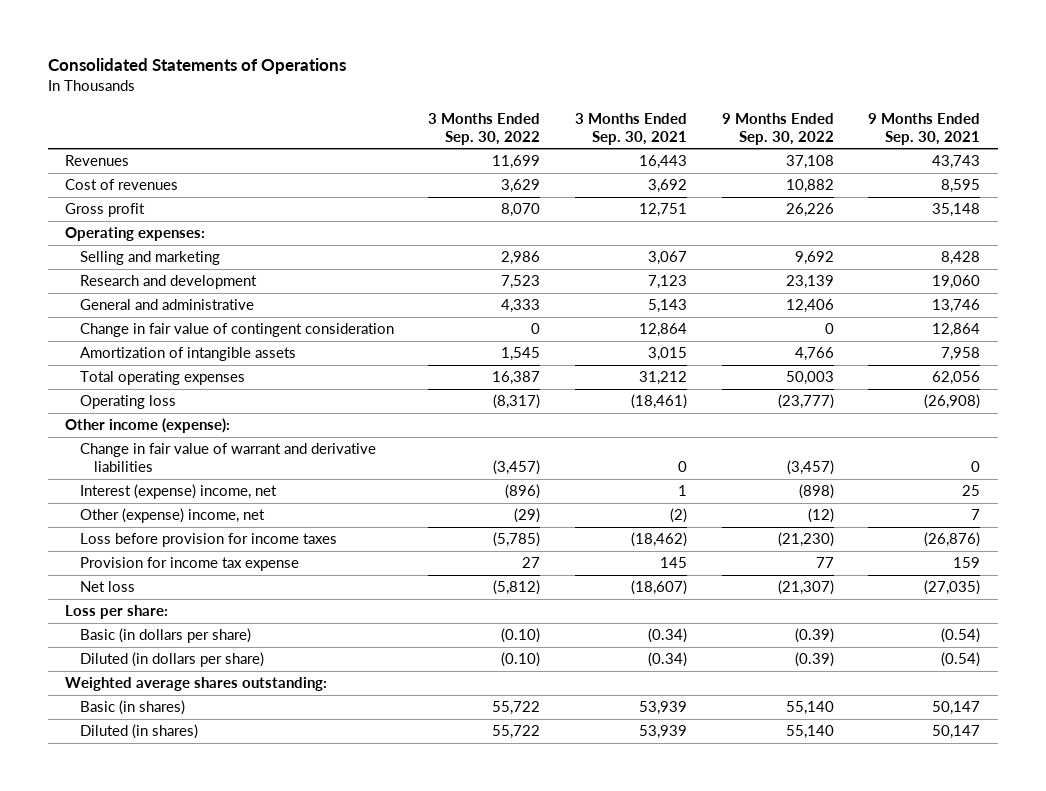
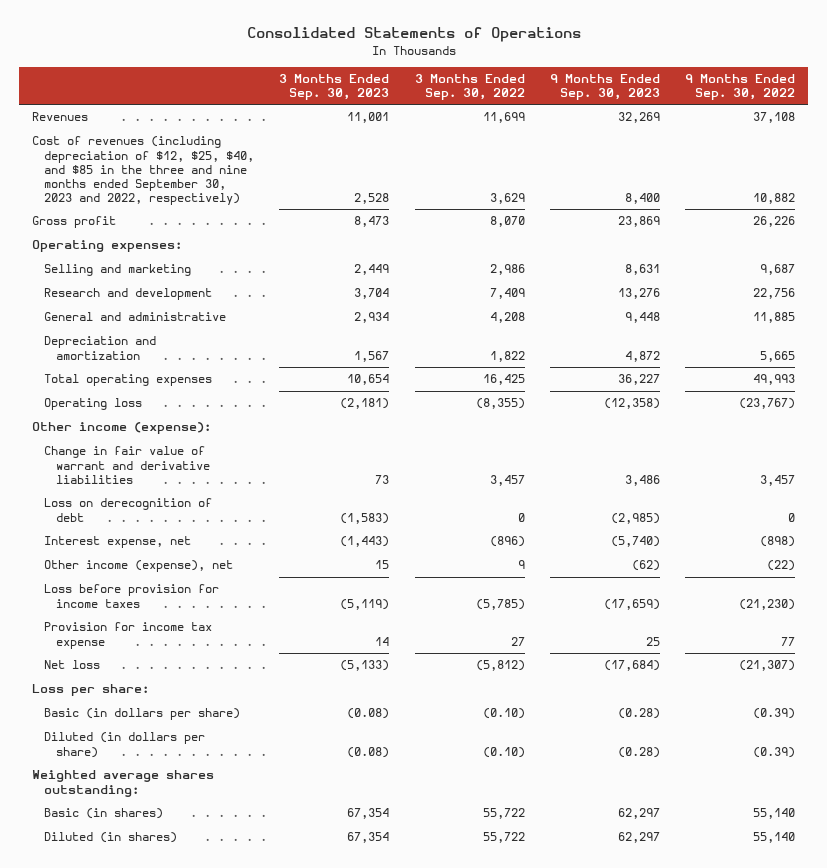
[575,112,688,145] 3 Months Ended Sep. 30, 2021 -> none
[868,112,981,145] 9 Months Ended Sep. 30, 2021 -> none
none -> [279,73,390,101] 3 Months Ended Sep. 30, 2023
none -> [549,73,660,101] 9 Months Ended Sep. 30, 2023
[65,179,179,191] Cost of revenues -> [32,136,254,206] Cost of revenues (including depreciation of $12, $25, $40, and $85 in the three and nine months ended September 30, 2023 and 2022, respectively)
[79,323,394,338] Change in fair value of contingent consideration -> none
[79,347,296,362] Amortization of intangible assets -> none
[794,251,834,266] 9,692 -> [760,264,796,276] 9,687
[501,275,541,290] 7,523 -> [489,288,525,300] 7,409
[785,275,834,290] 23,139 -> [753,288,796,300] 22,756
[501,299,541,314] 4,333 -> [489,312,525,324] 4,208
[785,299,834,314] 12,406 -> [753,312,796,324] 11,885
none -> [43,336,156,360] Depreciation and amortization
[492,371,541,386] 16,387 -> [482,374,525,386] 16,425
[785,371,834,386] 50,003 -> [753,374,796,386] 49,993
[493,394,541,410] (8,317) -> [475,398,525,410] (8,355)
[777,394,834,410] (23,777) -> [739,398,796,410] (23,767)
[493,460,541,476] (3,457) -> [489,474,525,486] 3,457
[786,460,834,476] (3,457) -> [760,474,796,486] 3,457
none -> [43,498,212,522] Loss on derecognition of debt
[79,484,277,500] Interest (expense) income, net -> [43,536,191,549] Interest expense, net
[79,508,265,524] Other (expense) income, net -> [43,560,233,573] Other income (expense), net
[514,508,541,524] (29) -> [517,560,525,570] 9
[807,508,834,524] (12) -> [767,560,796,572] (22)

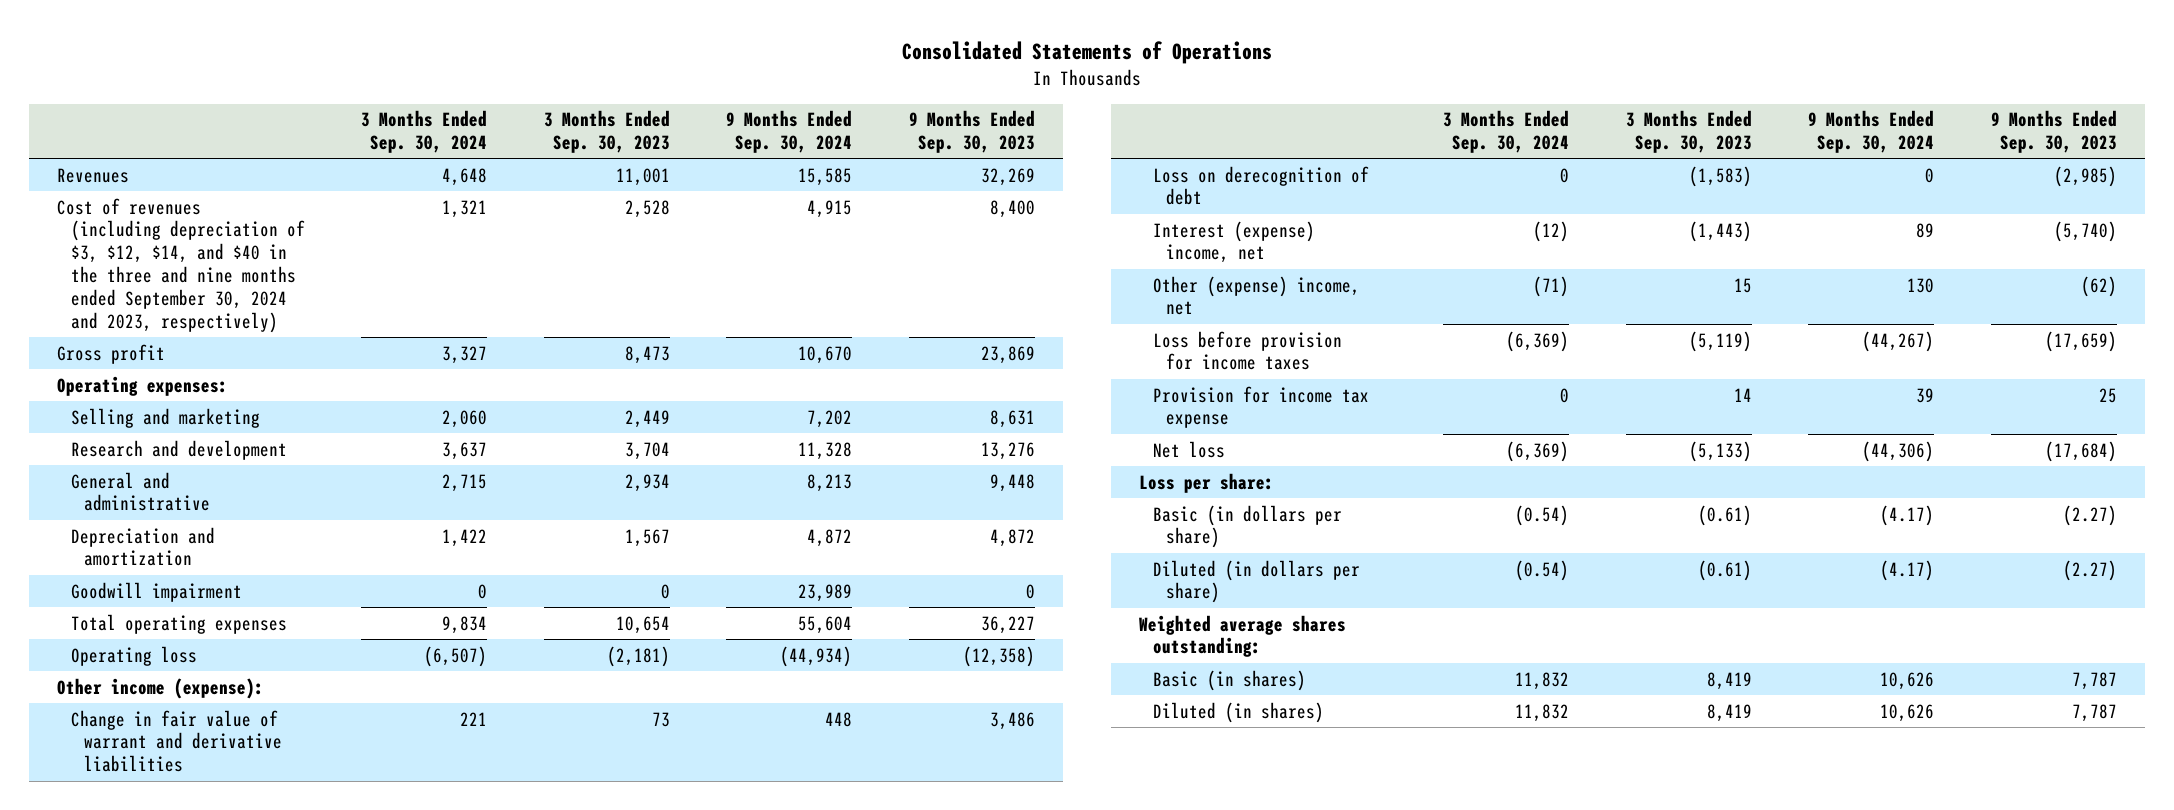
[414,73,525,101] 3 Months Ended Sep. 30, 2022 -> none
[685,73,796,101] 9 Months Ended Sep. 30, 2022 -> none
none -> [361,110,488,154] 3 Months Ended Sep. 30, 2024
none -> [726,110,853,154] 9 Months Ended Sep. 30, 2024
[32,136,254,206] Cost of revenues (including depreciation of $12, $25, $40, and $85 in the three and nine months ended September 30, 2023 and 2022, respectively) -> [57,197,305,334] Cost of revenues (including depreciation of $3, $12, $14, and $40 in the three and nine months ended September 30, 2024 and 2023, respectively)
none -> [70,581,242,602] Goodwill impairment
[43,536,191,549] Interest expense, net -> [1152,220,1315,264] Interest (expense) income, net
[43,560,233,573] Other income (expense), net -> [1152,275,1360,316] Other (expense) income, net
[347,708,390,720] (0.08) -> [1697,504,1752,526] (0.61)
[617,708,660,720] (0.28) -> [2062,504,2117,526] (2.27)
[347,746,390,758] (0.08) -> [1697,559,1752,581] (0.61)
[617,746,660,758] (0.28) -> [2062,559,2117,581] (2.27)
[347,808,390,820] 67,354 -> [1706,671,1752,690] 8,419
[617,808,660,820] 62,297 -> [2071,671,2117,690] 7,787
[347,832,390,844] 67,354 -> [1706,703,1752,722] 8,419
[617,832,660,844] 62,297 -> [2071,703,2117,722] 7,787

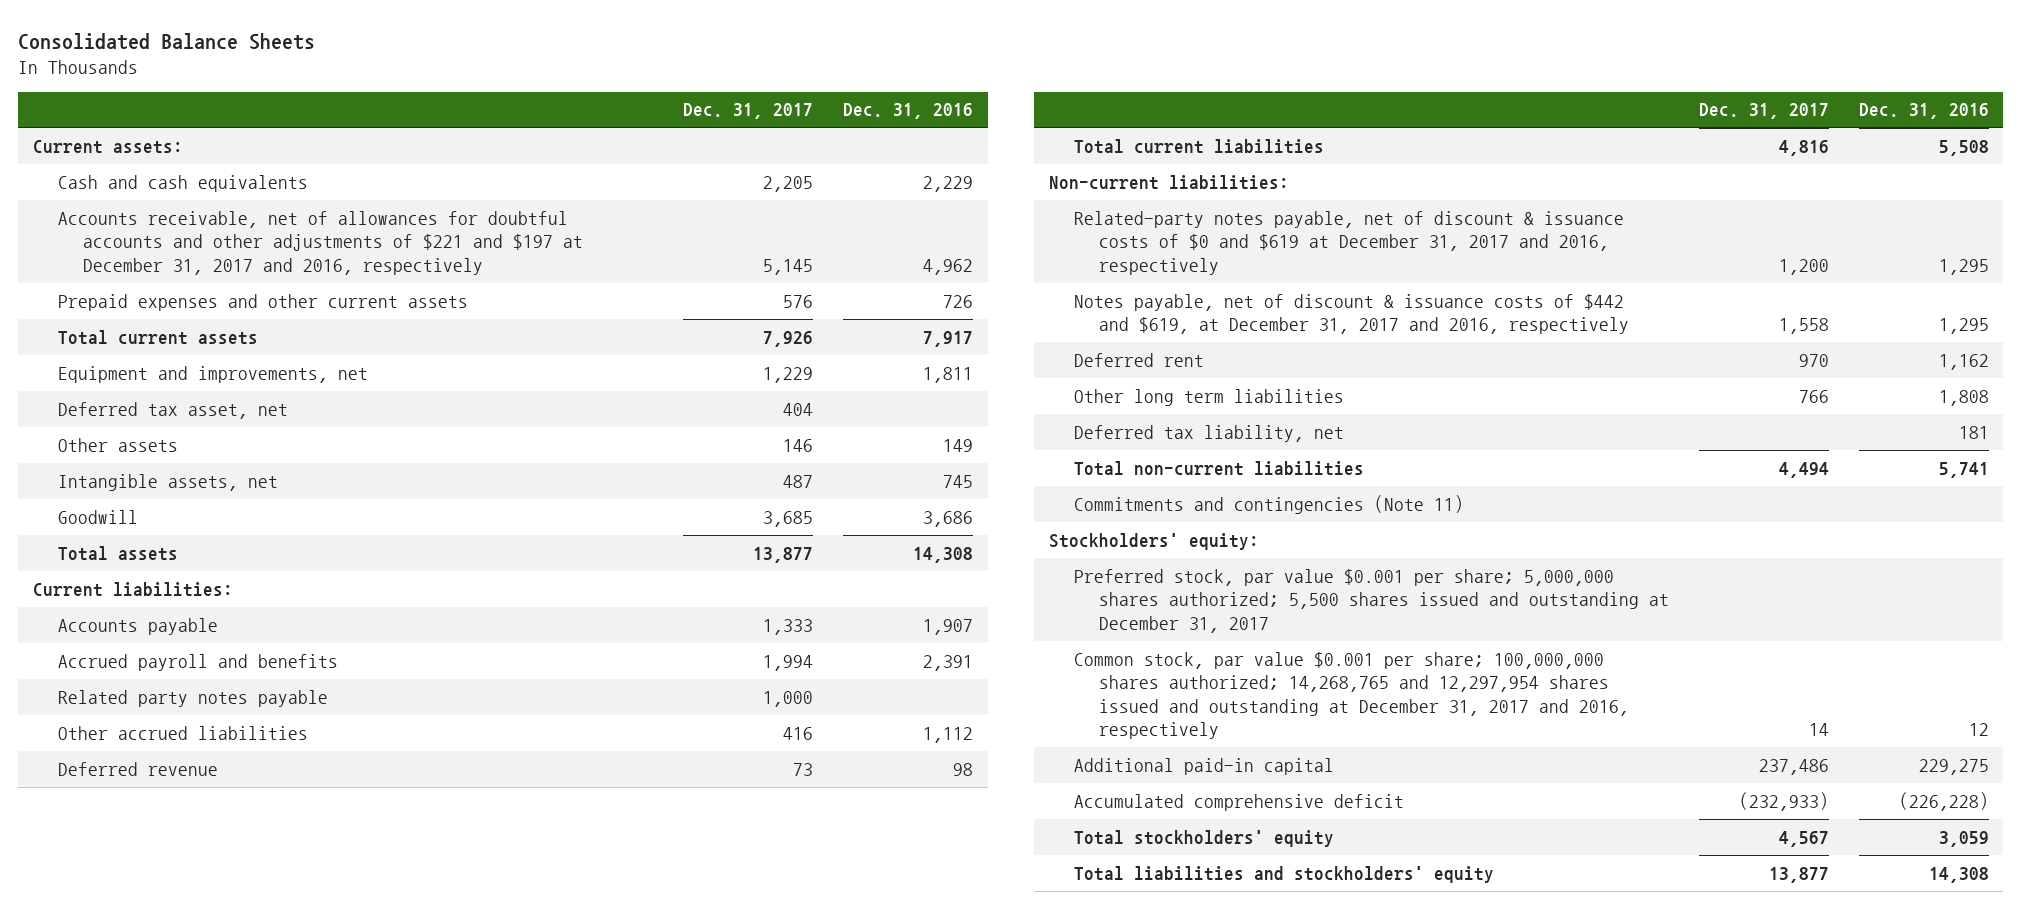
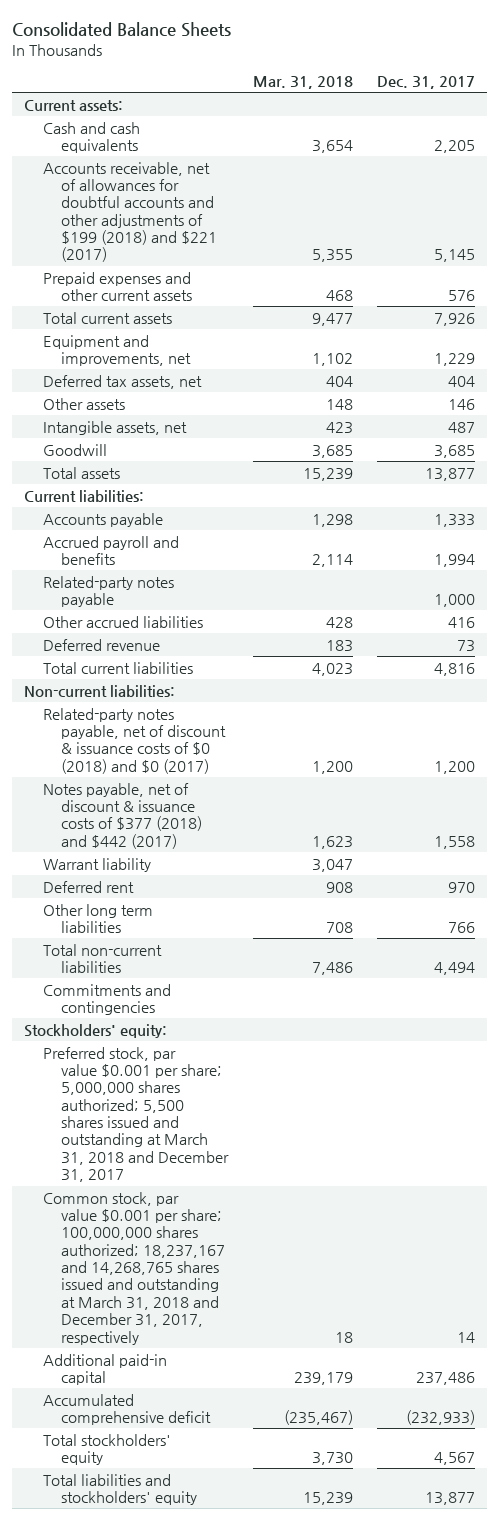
[842,103,973,120] Dec. 31, 2016 -> none
none -> [252,75,353,89] Mar. 31, 2018
[58,210,584,275] Accounts receivable, net of allowances for doubtful accounts and other adjustments of $221 and $197 at December 31, 2017 and 2016, respectively -> [42,161,218,263] Accounts receivable, net of allowances for doubtful accounts and other adjustments of $199 (2018) and $221 (2017)
[58,401,289,419] Deferred tax asset, net -> [42,374,202,389] Deferred tax assets, net
[58,689,329,707] Related party notes payable -> [42,575,174,607] Related-party notes payable
[1074,210,1625,275] Related-party notes payable, net of discount & issuance costs of $0 and $619 at December 31, 2017 and 2016, respectively -> [42,707,227,774] Related-party notes payable, net of discount & issuance costs of $0 (2018) and $0 (2017)
[1074,293,1630,335] Notes payable, net of discount & issuance costs of $442 and $619, at December 31, 2017 and 2016, respectively -> [42,782,203,849] Notes payable, net of discount & issuance costs of $377 (2018) and $442 (2017)
none -> [42,857,151,872] Warrant liability
[1074,424,1345,442] Deferred tax liability, net -> none
[1074,494,1465,514] Commitments and contingencies (Note 11) -> [42,983,171,1015] Commitments and contingencies
[1074,568,1670,633] Preferred stock, par value $0.001 per share; 5,000,000 shares authorized; 5,500 shares issued and outstanding at December 31, 2017 -> [42,1046,230,1183] Preferred stock, par value $0.001 per share; 5,000,000 shares authorized; 5,500 shares issued and outstanding at March 31, 2018 and December 31, 2017
[1074,651,1630,740] Common stock, par value $0.001 per share; 100,000,000 shares authorized; 14,268,765 and 12,297,954 shares issued and outstanding at December 31, 2017 and 2016, respectively -> [42,1191,226,1345] Common stock, par value $0.001 per share; 100,000,000 shares authorized; 18,237,167 and 14,268,765 shares issued and outstanding at March 31, 2018 and December 31, 2017, respectively

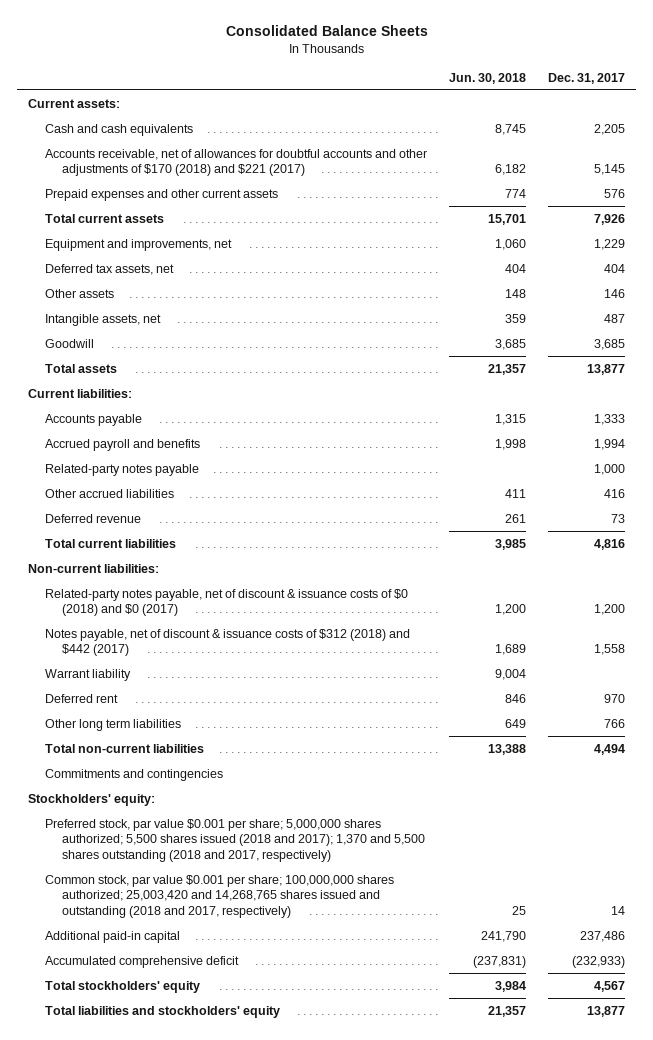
[252,75,353,89] Mar. 31, 2018 -> none
none -> [449,72,527,84] Jun. 30, 2018
[42,161,218,263] Accounts receivable, net of allowances for doubtful accounts and other adjustments of $199 (2018) and $221 (2017) -> [44,148,427,177] Accounts receivable, net of allowances for doubtful accounts and other adjustments of $170 (2018) and $221 (2017)
[42,782,203,849] Notes payable, net of discount & issuance costs of $377 (2018) and $442 (2017) -> [44,628,410,657] Notes payable, net of discount & issuance costs of $312 (2018) and $442 (2017)
[42,1046,230,1183] Preferred stock, par value $0.001 per share; 5,000,000 shares authorized; 5,500 shares issued and outstanding at March 31, 2018 and December 31, 2017 -> [44,818,425,863] Preferred stock, par value $0.001 per share; 5,000,000 shares authorized; 5,500 shares issued (2018 and 2017); 1,370 and 5,500 shares outstanding (2018 and 2017, respectively)
[42,1191,226,1345] Common stock, par value $0.001 per share; 100,000,000 shares authorized; 18,237,167 and 14,268,765 shares issued and outstanding at March 31, 2018 and December 31, 2017, respectively -> [44,874,394,919] Common stock, par value $0.001 per share; 100,000,000 shares authorized; 25,003,420 and 14,268,765 shares issued and outstanding (2018 and 2017, respectively)

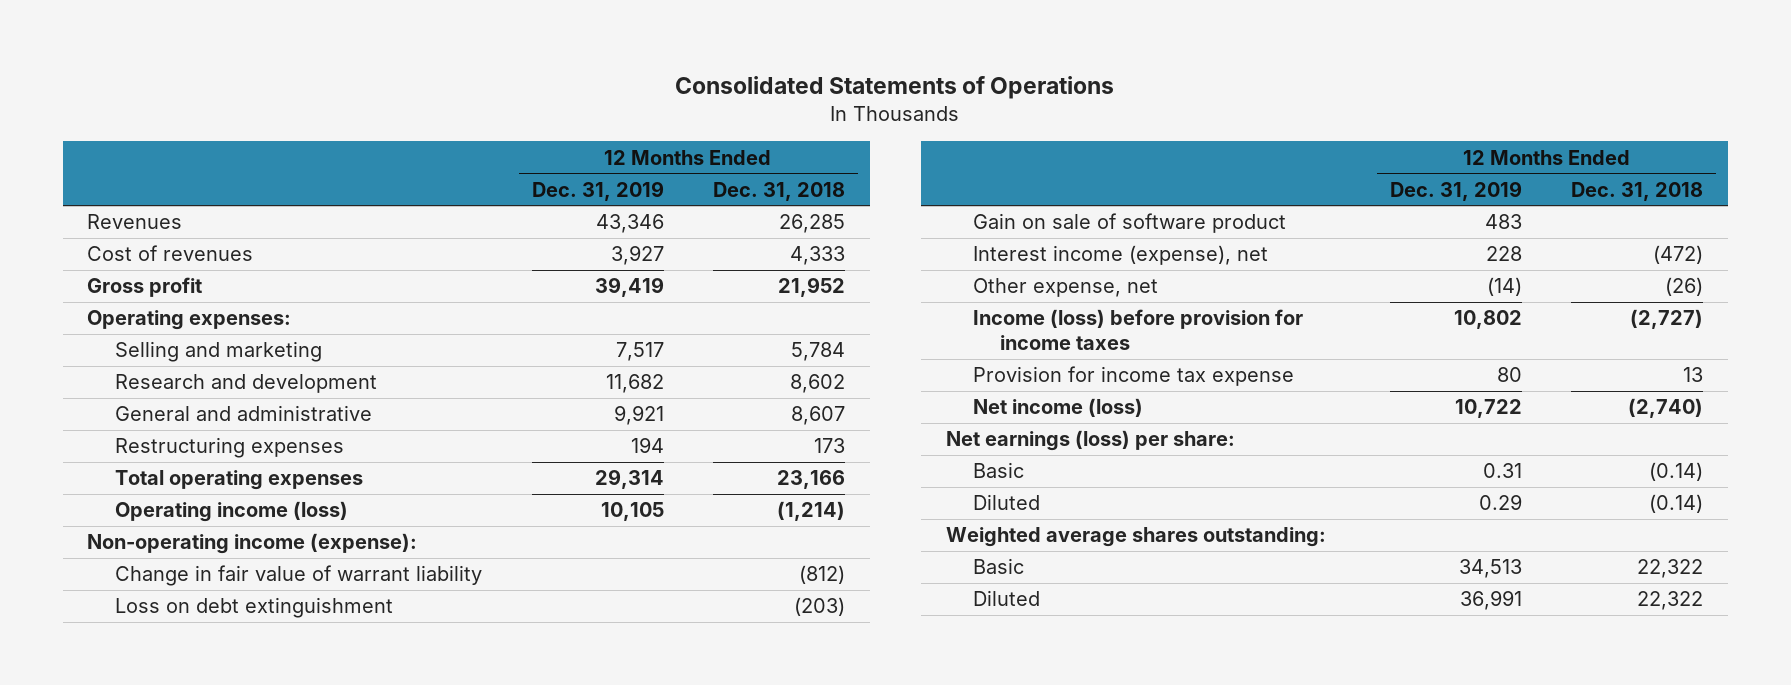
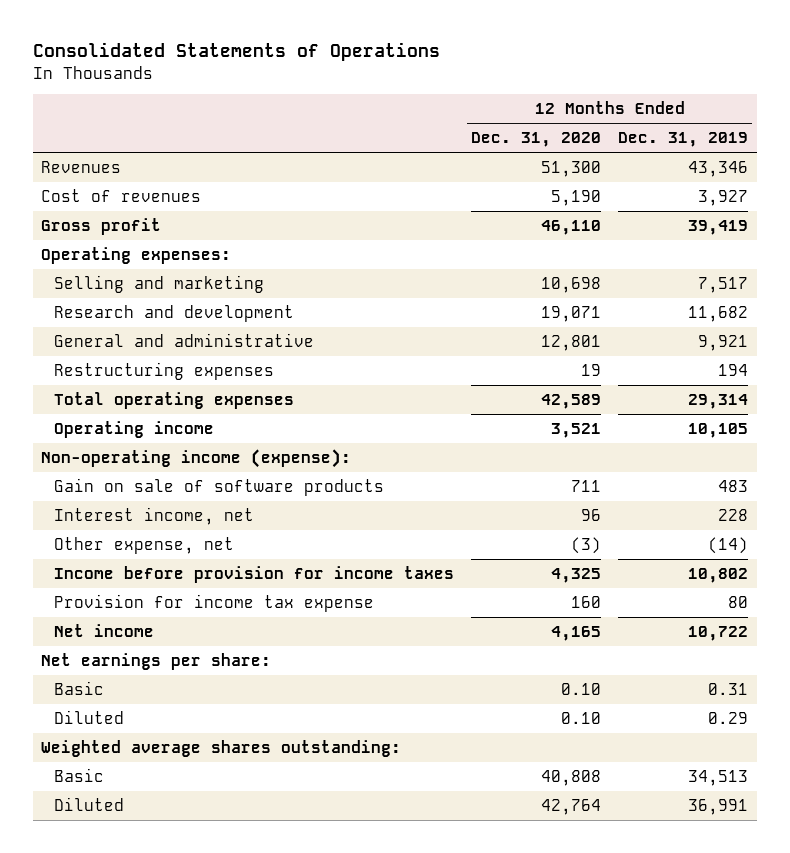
[713,181,846,201] Dec. 31, 2018 -> none
none -> [470,132,601,148] Dec. 31, 2020
[114,501,348,523] Operating income (loss) -> [53,421,214,439] Operating income
[114,565,482,587] Change in fair value of warrant liability -> none
[114,597,393,619] Loss on debt extinguishment -> none
[972,213,1286,234] Gain on sale of software product -> [53,478,384,497] Gain on sale of software products
[972,245,1268,266] Interest income (expense), net -> [53,507,254,526] Interest income, net
[972,309,1303,351] Income (loss) before provision for income taxes -> [53,566,454,584] Income before provision for income taxes
[972,398,1143,418] Net income (loss) -> [53,624,154,638] Net income
[945,430,1235,452] Net earnings (loss) per share: -> [41,653,272,671] Net earnings per share:

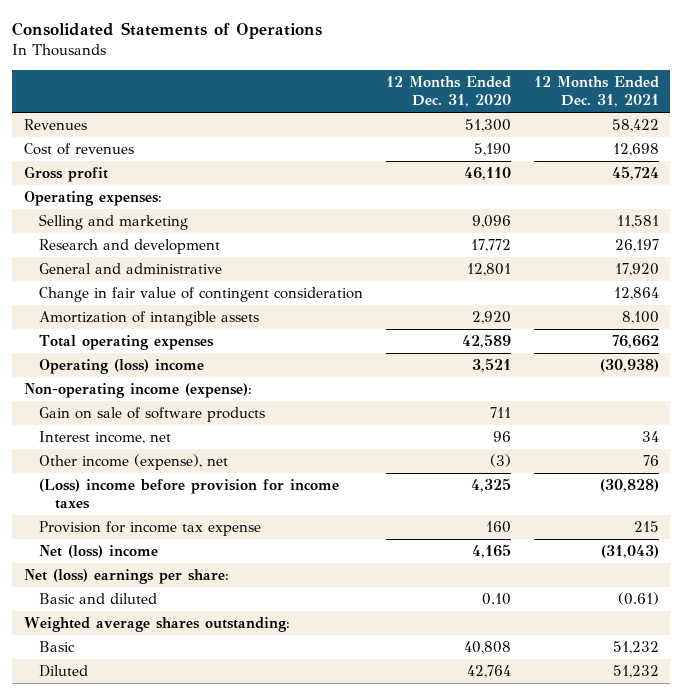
[618,132,749,148] Dec. 31, 2019 -> none
none -> [533,76,659,108] 12 Months Ended Dec. 31, 2021
[540,277,601,294] 10,698 -> [471,215,511,229] 9,096
[540,306,601,323] 19,071 -> [470,239,511,253] 17,772
[53,362,274,381] Restructuring expenses -> none
none -> [39,287,364,303] Change in fair value of contingent consideration
none -> [39,311,260,327] Amortization of intangible assets
[53,421,214,439] Operating income -> [39,359,205,375] Operating (loss) income
[53,537,234,555] Other expense, net -> [39,454,229,471] Other income (expense), net
[53,566,454,584] Income before provision for income taxes -> [39,479,340,509] (Loss) income before provision for income taxes
[53,681,104,696] Basic -> none
[53,710,124,725] Diluted -> none
[53,624,154,638] Net income -> [39,545,159,559] Net (loss) income
[41,653,272,671] Net earnings per share: -> [23,569,229,585] Net (loss) earnings per share:
none -> [39,593,158,605] Basic and diluted

